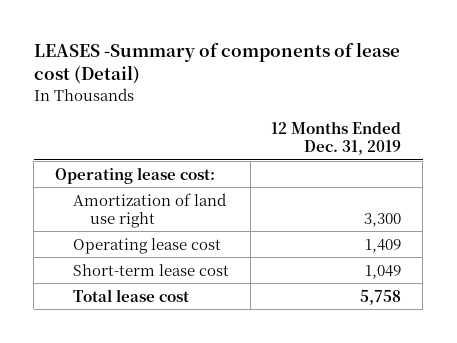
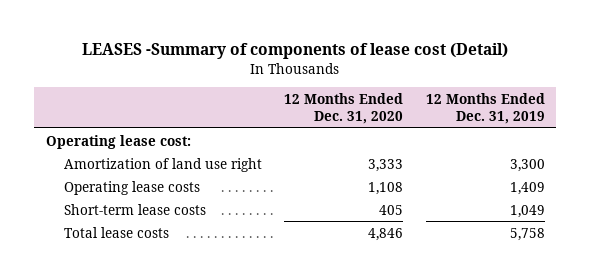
none -> [284,92,404,124] 12 Months Ended Dec. 31, 2020
[72,237,221,254] Operating lease cost -> [63,180,200,195] Operating lease costs
[72,263,229,276] Short-term lease cost -> [63,203,206,215] Short-term lease costs
[72,288,189,302] Total lease cost -> [63,226,169,238] Total lease costs

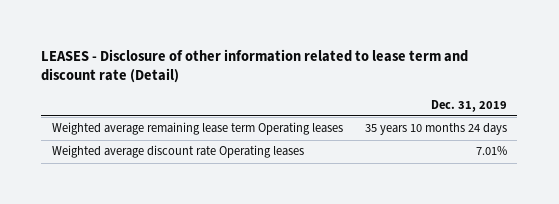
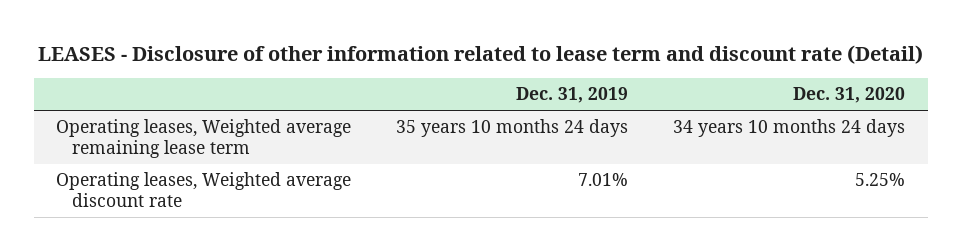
none -> [793,87,906,104] Dec. 31, 2020
[52,122,344,136] Weighted average remaining lease term Operating leases -> [56,119,352,159] Operating leases, Weighted average remaining lease term
[52,145,305,159] Weighted average discount rate Operating leases -> [56,172,352,208] Operating leases, Weighted average discount rate

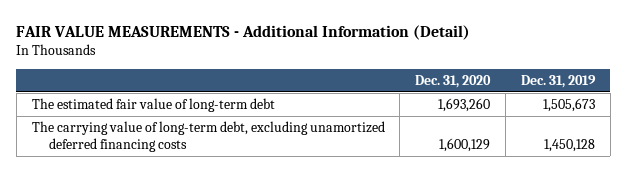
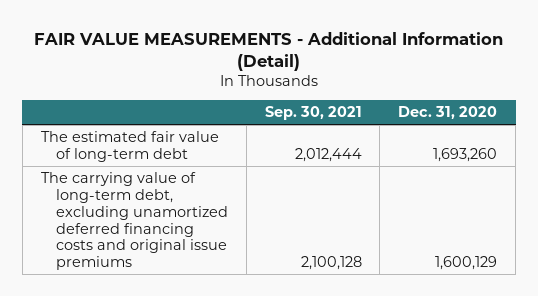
[521,74,597,88] Dec. 31, 2019 -> none
none -> [264,106,362,121] Sep. 30, 2021
[31,121,385,153] The carrying value of long-term debt, excluding unamortized deferred financing costs -> [40,172,228,271] The carrying value of long-term debt, excluding unamortized deferred financing costs and original issue premiums

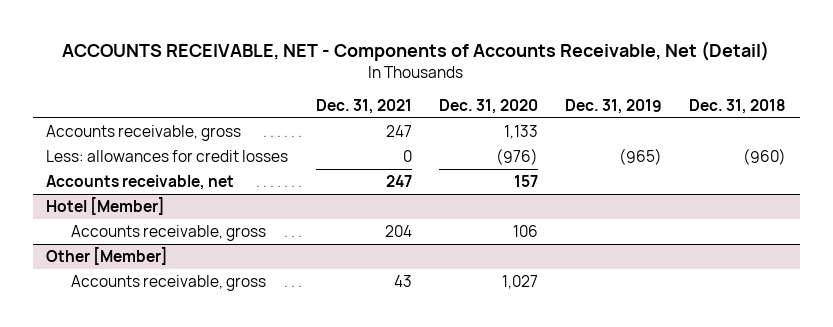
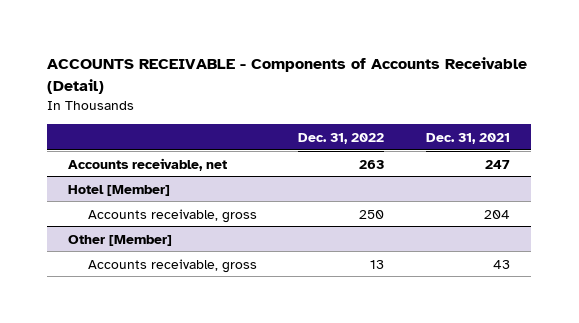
[62,40,770,61] ACCOUNTS RECEIVABLE, NET - Components of Accounts Receivable, Net (Detail) -> [47,57,528,95] ACCOUNTS RECEIVABLE - Components of Accounts Receivable (Detail)
[438,99,538,115] Dec. 31, 2020 -> none
[565,99,663,115] Dec. 31, 2019 -> none
[689,99,787,115] Dec. 31, 2018 -> none
none -> [298,132,385,144] Dec. 31, 2022
[46,125,242,142] Accounts receivable, gross -> none
[46,150,289,163] Less: allowances for credit losses -> none

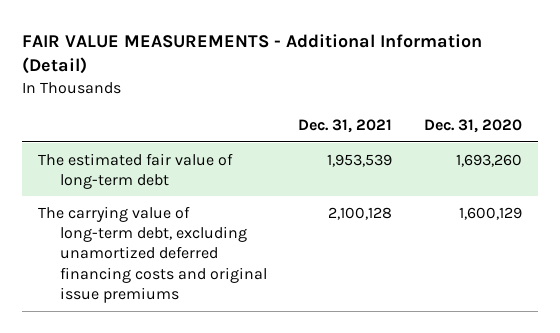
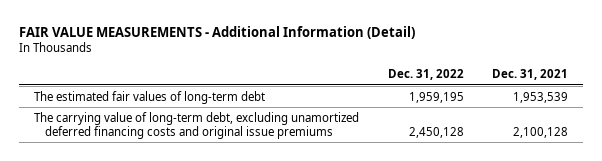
[423,119,522,134] Dec. 31, 2020 -> none
none -> [387,69,464,81] Dec. 31, 2022
[37,152,233,189] The estimated fair value of long-term debt -> [33,90,265,104] The estimated fair values of long-term debt

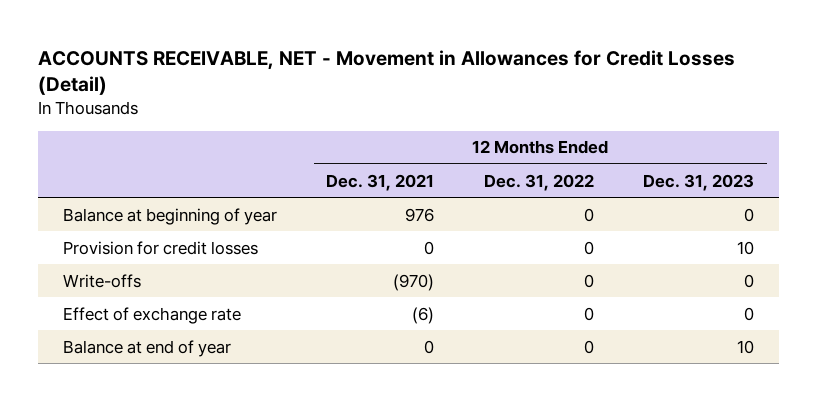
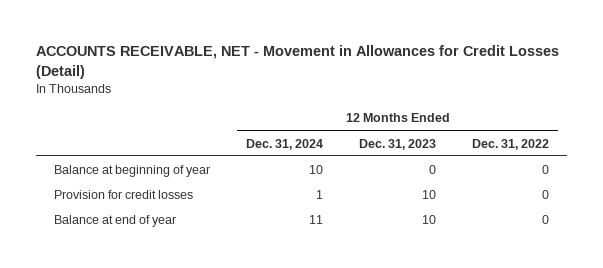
[326,173,435,191] Dec. 31, 2021 -> none
none -> [246,138,324,150] Dec. 31, 2024
[63,273,142,288] Write-offs -> none
[63,306,242,324] Effect of exchange rate -> none

